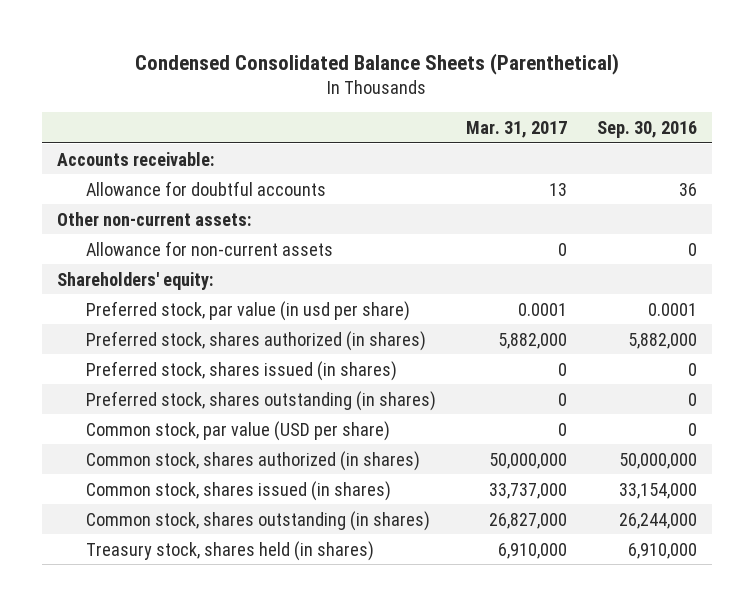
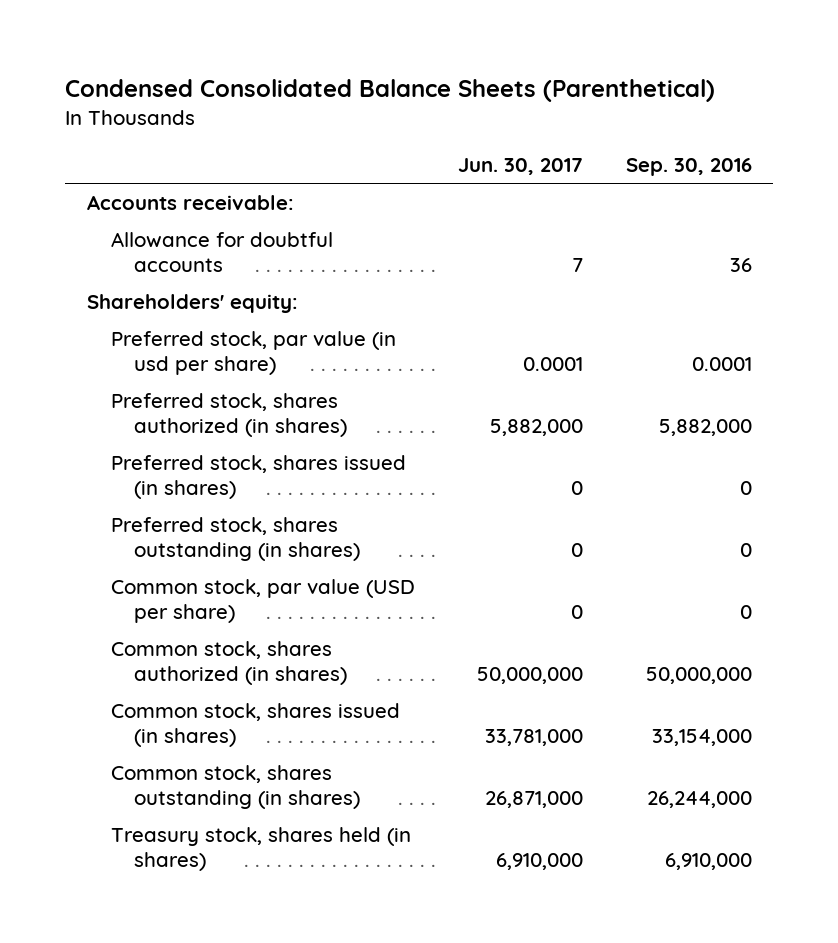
[465,120,567,138] Mar. 31, 2017 -> none
none -> [457,158,583,176] Jun. 30, 2017
[57,211,252,226] Other non-current assets: -> none
[85,240,333,256] Allowance for non-current assets -> none

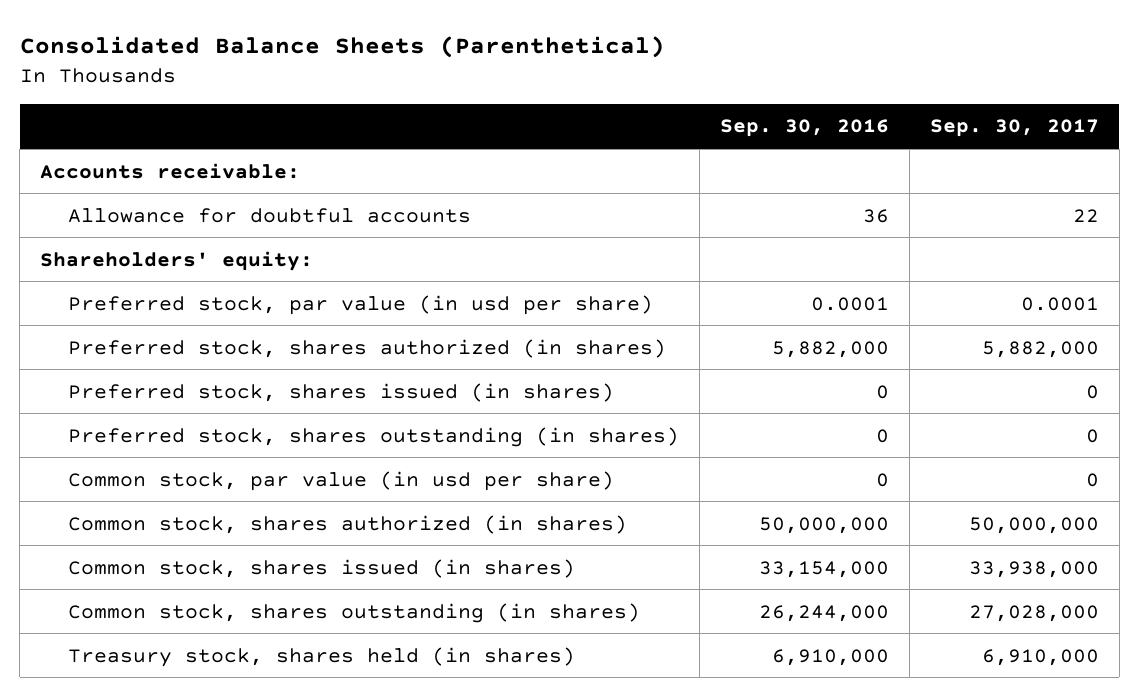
[65,79,716,103] Condensed Consolidated Balance Sheets (Parenthetical) -> [19,36,665,59] Consolidated Balance Sheets (Parenthetical)
[457,158,583,176] Jun. 30, 2017 -> none
none -> [929,119,1099,138] Sep. 30, 2017
[110,578,415,624] Common stock, par value (USD per share) -> [68,470,615,491] Common stock, par value (in usd per share)

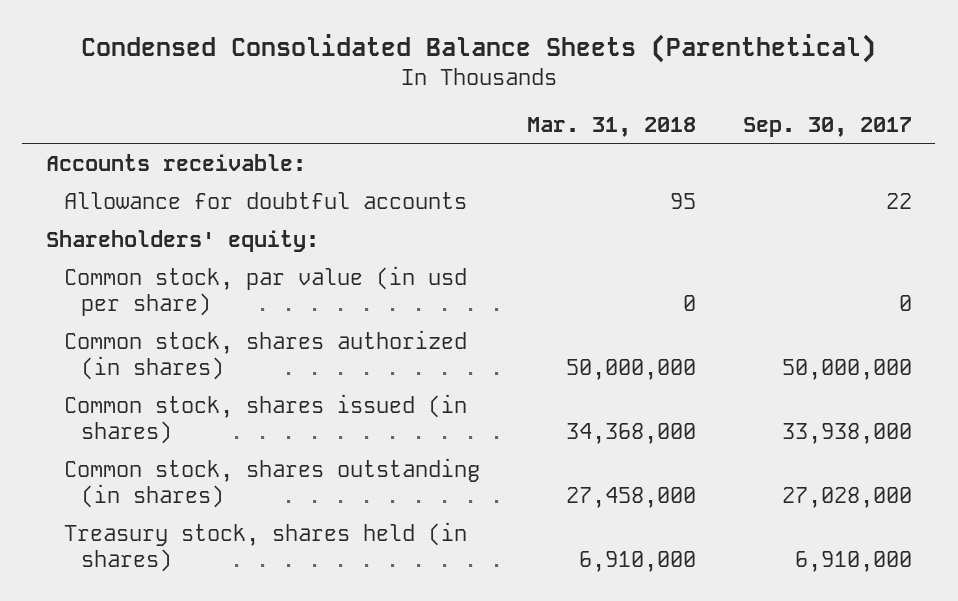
[19,36,665,59] Consolidated Balance Sheets (Parenthetical) -> [80,33,876,63] Condensed Consolidated Balance Sheets (Parenthetical)
[719,119,889,138] Sep. 30, 2016 -> none
none -> [526,117,696,138] Mar. 31, 2018
[68,294,654,315] Preferred stock, par value (in usd per share) -> none
[68,338,667,358] Preferred stock, shares authorized (in shares) -> none
[68,382,615,402] Preferred stock, shares issued (in shares) -> none
[68,426,680,447] Preferred stock, shares outstanding (in shares) -> none

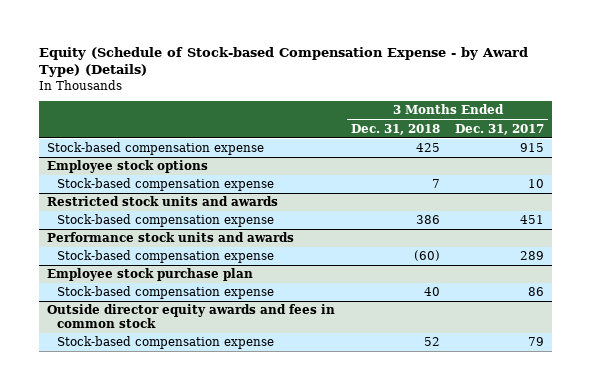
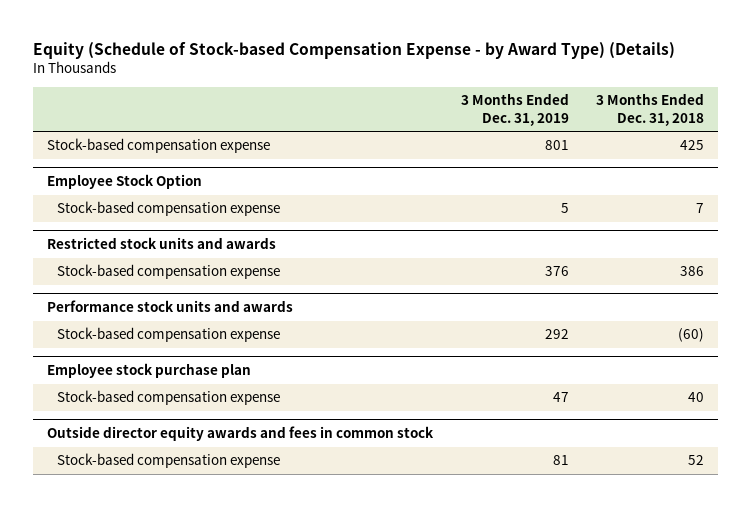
[455,123,545,135] Dec. 31, 2017 -> none
none -> [460,93,569,126] 3 Months Ended Dec. 31, 2019
[47,160,209,174] Employee stock options -> [47,174,203,190] Employee Stock Option

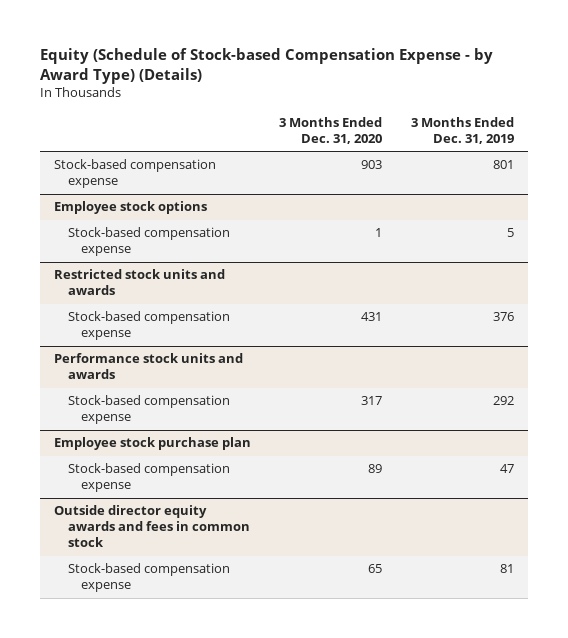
[595,93,704,126] 3 Months Ended Dec. 31, 2018 -> none
none -> [279,117,383,145] 3 Months Ended Dec. 31, 2020
[47,174,203,190] Employee Stock Option -> [54,201,208,215] Employee stock options

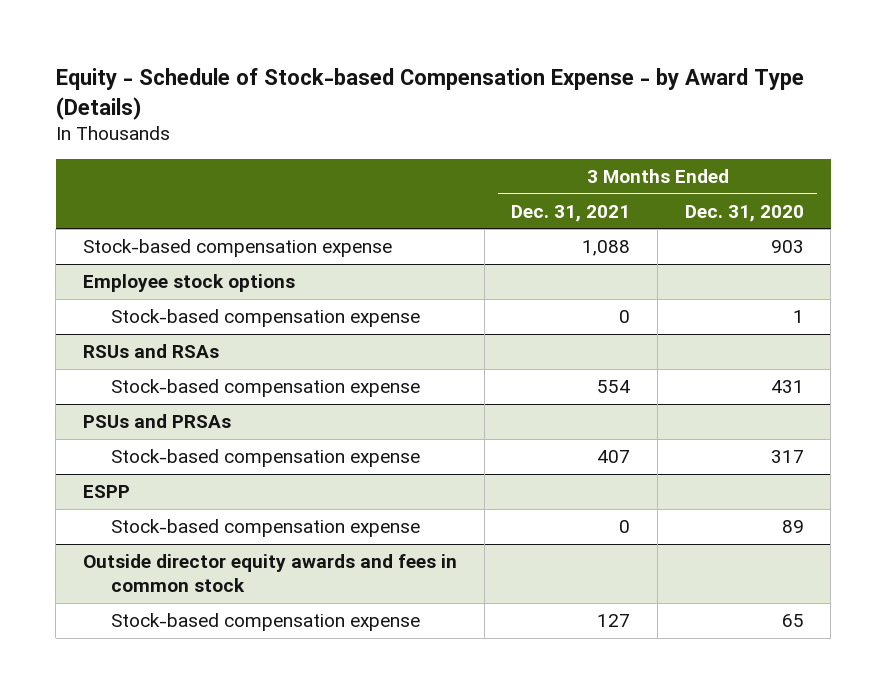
[40,47,494,84] Equity (Schedule of Stock-based Compensation Expense - by Award Type) (Details) -> [55,68,804,120] Equity - Schedule of Stock-based Compensation Expense - by Award Type (Details)
[410,117,514,145] 3 Months Ended Dec. 31, 2019 -> none
none -> [511,204,631,222] Dec. 31, 2021
[54,269,226,296] Restricted stock units and awards -> [82,344,219,359] RSUs and RSAs
[54,353,244,380] Performance stock units and awards -> none
none -> [82,414,231,429] PSUs and PRSAs
[54,437,252,451] Employee stock purchase plan -> [82,485,130,499] ESPP

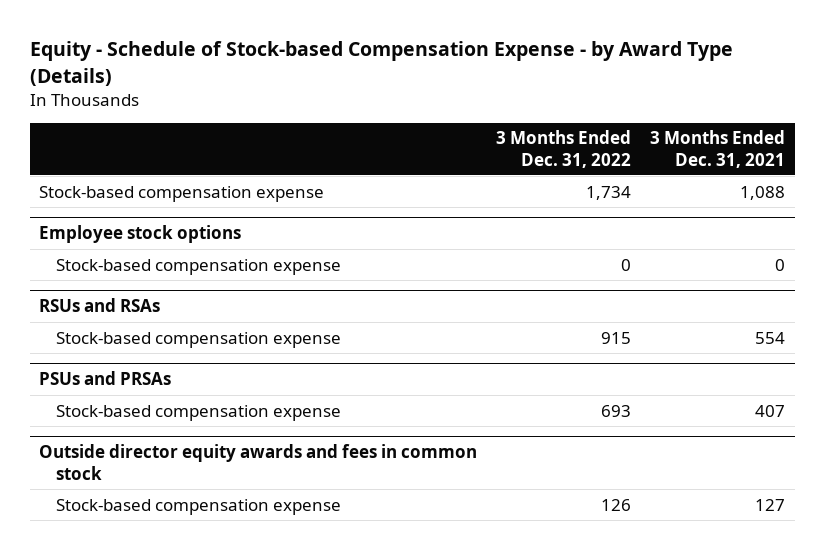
[684,204,804,222] Dec. 31, 2020 -> none
none -> [496,130,632,168] 3 Months Ended Dec. 31, 2022
[82,485,130,499] ESPP -> none
[110,519,420,538] Stock-based compensation expense -> none

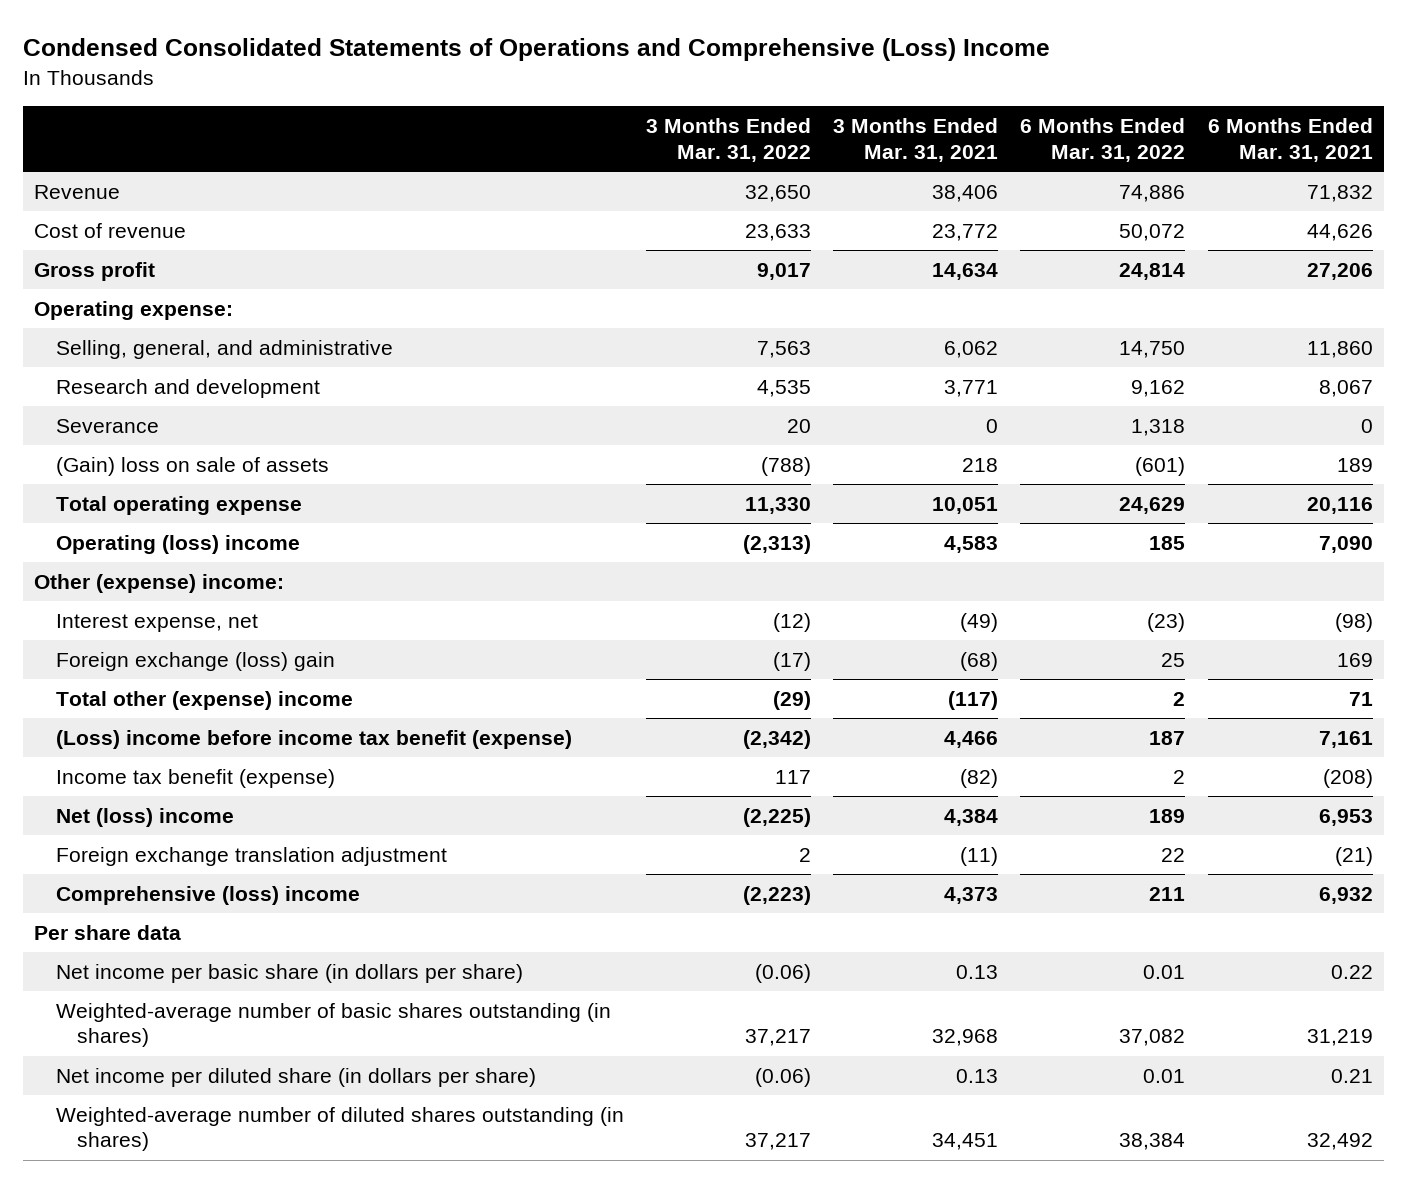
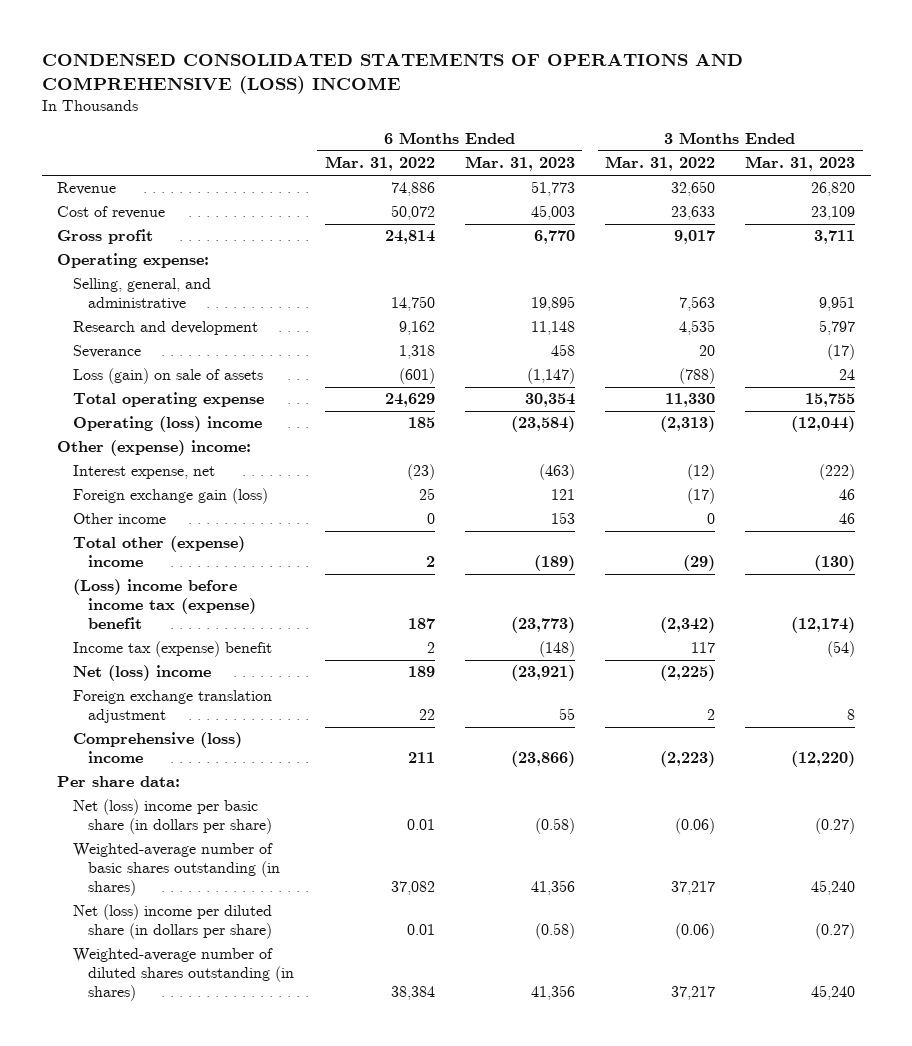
[23,38,1051,62] Condensed Consolidated Statements of Operations and Comprehensive (Loss) Income -> [41,52,743,94] CONDENSED CONSOLIDATED STATEMENTS OF OPERATIONS AND COMPREHENSIVE (LOSS) INCOME
[833,118,999,162] 3 Months Ended Mar. 31, 2021 -> none
[1207,118,1373,162] 6 Months Ended Mar. 31, 2021 -> none
none -> [464,156,575,172] Mar. 31, 2023
none -> [745,156,856,172] Mar. 31, 2023
[55,457,329,477] (Gain) loss on sale of assets -> [72,368,263,385] Loss (gain) on sale of assets
[55,652,335,672] Foreign exchange (loss) gain -> [72,488,268,505] Foreign exchange gain (loss)
none -> [72,513,166,525] Other income
[55,730,572,750] (Loss) income before income tax benefit (expense) -> [72,579,257,630] (Loss) income before income tax (expense) benefit
[55,769,335,789] Income tax benefit (expense) -> [72,641,272,658] Income tax (expense) benefit
[34,925,182,941] Per share data -> [56,776,180,788] Per share data:
[55,964,523,984] Net income per basic share (in dollars per share) -> [72,799,273,835] Net (loss) income per basic share (in dollars per share)
[55,1068,536,1088] Net income per diluted share (in dollars per share) -> [72,904,273,940] Net (loss) income per diluted share (in dollars per share)

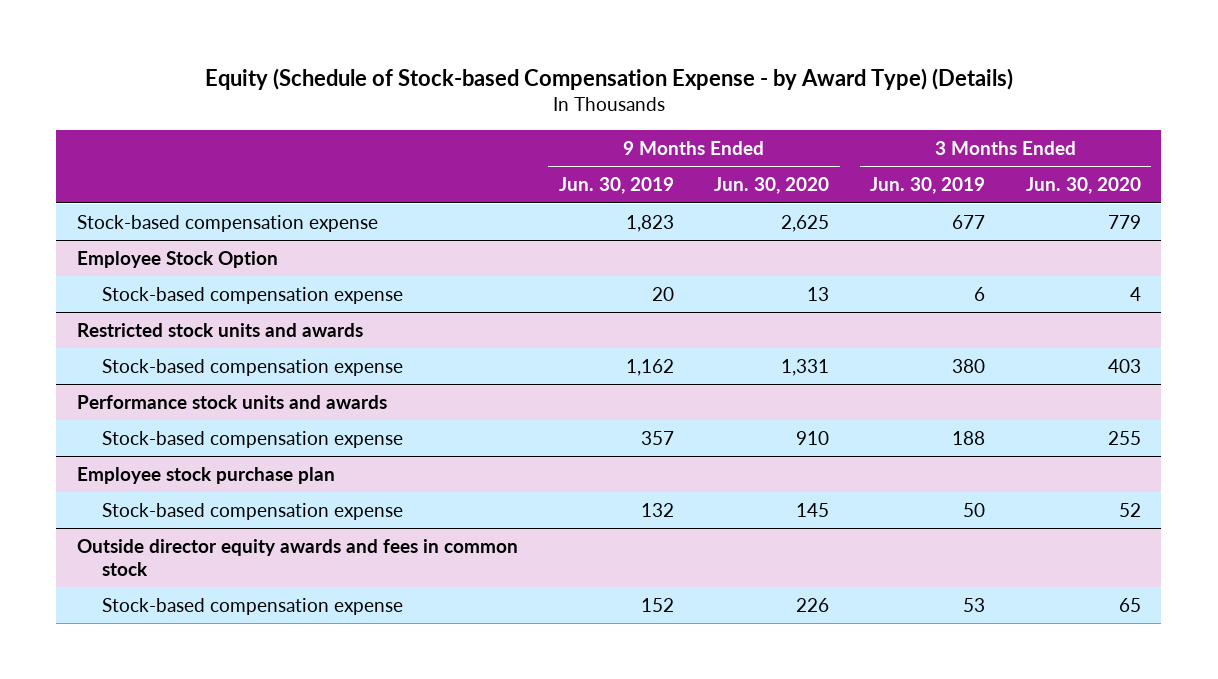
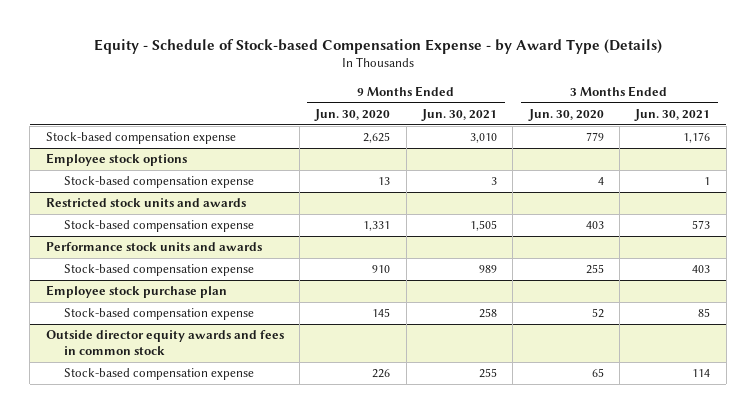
[204,67,1013,90] Equity (Schedule of Stock-based Compensation Expense - by Award Type) (Details) -> [93,38,662,54] Equity - Schedule of Stock-based Compensation Expense - by Award Type (Details)
[558,177,674,195] Jun. 30, 2019 -> none
[870,177,986,195] Jun. 30, 2019 -> none
none -> [420,108,497,121] Jun. 30, 2021
none -> [634,108,711,121] Jun. 30, 2021
[76,250,278,268] Employee Stock Option -> [45,153,187,167] Employee stock options

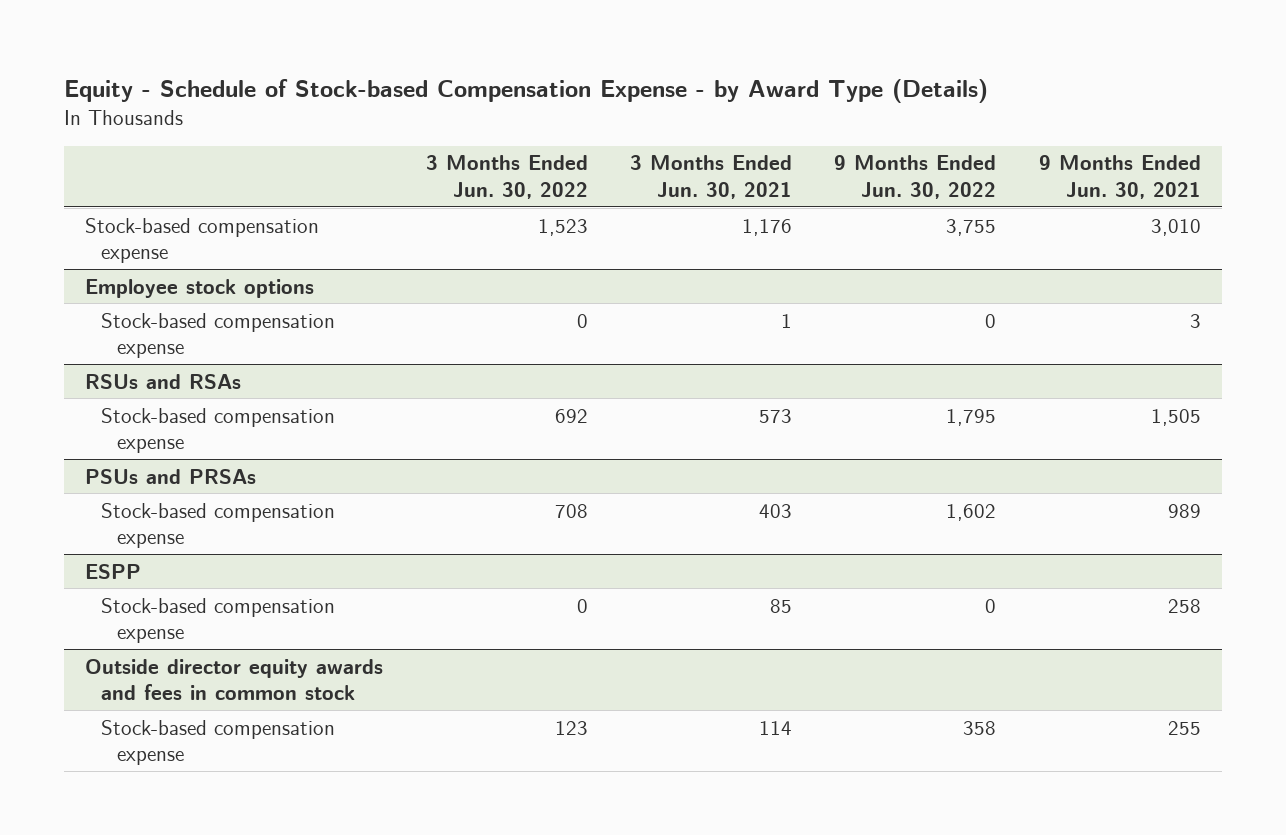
[314,108,391,121] Jun. 30, 2020 -> none
[527,108,604,121] Jun. 30, 2020 -> none
none -> [425,155,588,199] 3 Months Ended Jun. 30, 2022
none -> [834,155,997,199] 9 Months Ended Jun. 30, 2022
[45,198,246,208] Restricted stock units and awards -> [85,373,242,389] RSUs and RSAs
[45,242,262,252] Performance stock units and awards -> [85,468,257,484] PSUs and PRSAs
[45,285,227,299] Employee stock purchase plan -> [85,563,142,579] ESPP

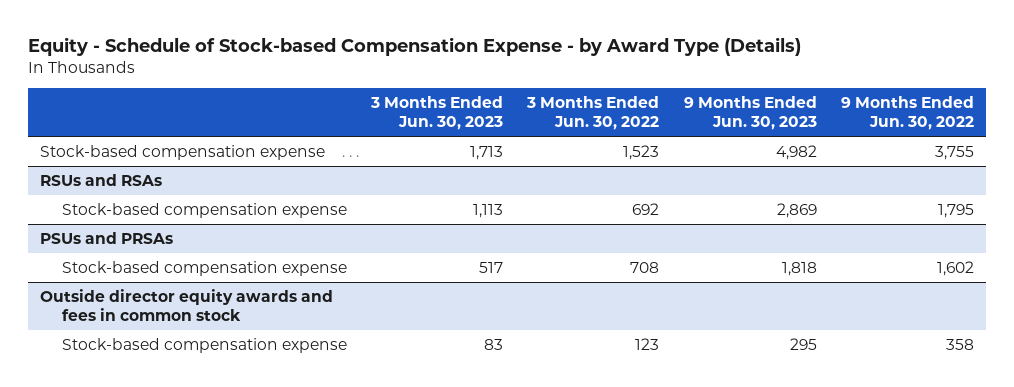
[630,155,793,199] 3 Months Ended Jun. 30, 2021 -> none
[1038,155,1201,199] 9 Months Ended Jun. 30, 2021 -> none
none -> [370,96,504,131] 3 Months Ended Jun. 30, 2023
none -> [683,96,817,131] 9 Months Ended Jun. 30, 2023
[85,278,315,298] Employee stock options -> none
[101,312,336,358] Stock-based compensation expense -> none
[85,563,142,579] ESPP -> none
[101,597,336,643] Stock-based compensation expense -> none

